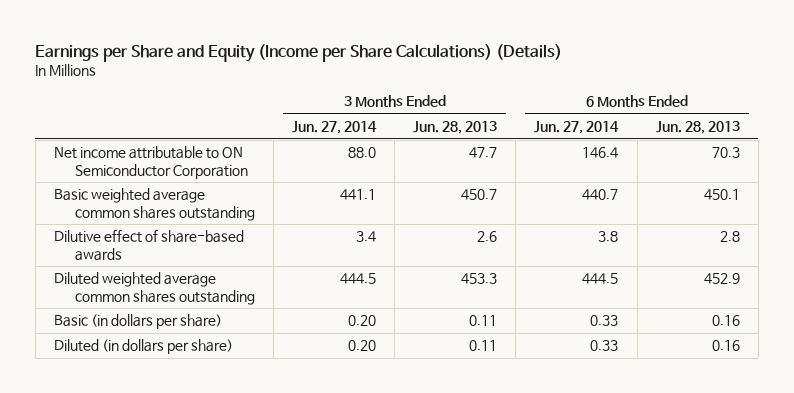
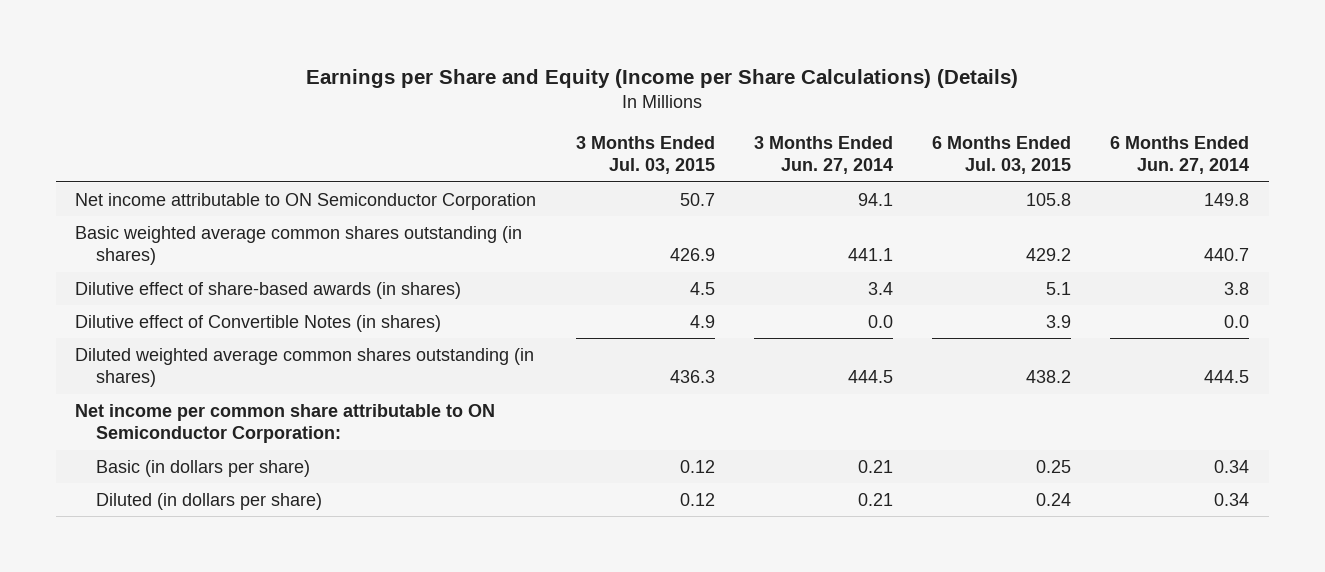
[413,121,498,135] Jun. 28, 2013 -> none
[655,121,740,135] Jun. 28, 2013 -> none
none -> [575,135,715,175] 3 Months Ended Jul. 03, 2015
none -> [932,135,1072,175] 6 Months Ended Jul. 03, 2015
[347,147,376,159] 88.0 -> [857,192,893,206] 94.1
[582,147,619,159] 146.4 -> [1204,192,1250,206] 149.8
[54,188,255,221] Basic weighted average common shares outstanding -> [75,225,523,266] Basic weighted average common shares outstanding (in shares)
[54,229,245,261] Dilutive effect of share-based awards -> [75,281,462,299] Dilutive effect of share-based awards (in shares)
none -> [75,314,442,332] Dilutive effect of Convertible Notes (in shares)
[54,272,255,305] Diluted weighted average common shares outstanding -> [75,347,535,388] Diluted weighted average common shares outstanding (in shares)
none -> [75,403,496,444] Net income per common share attributable to ON Semiconductor Corporation:
[347,315,376,327] 0.20 -> [857,459,893,473] 0.21
[590,315,619,327] 0.33 -> [1214,459,1250,473] 0.34
[347,340,376,352] 0.20 -> [857,492,893,506] 0.21
[590,340,619,352] 0.33 -> [1214,492,1250,506] 0.34

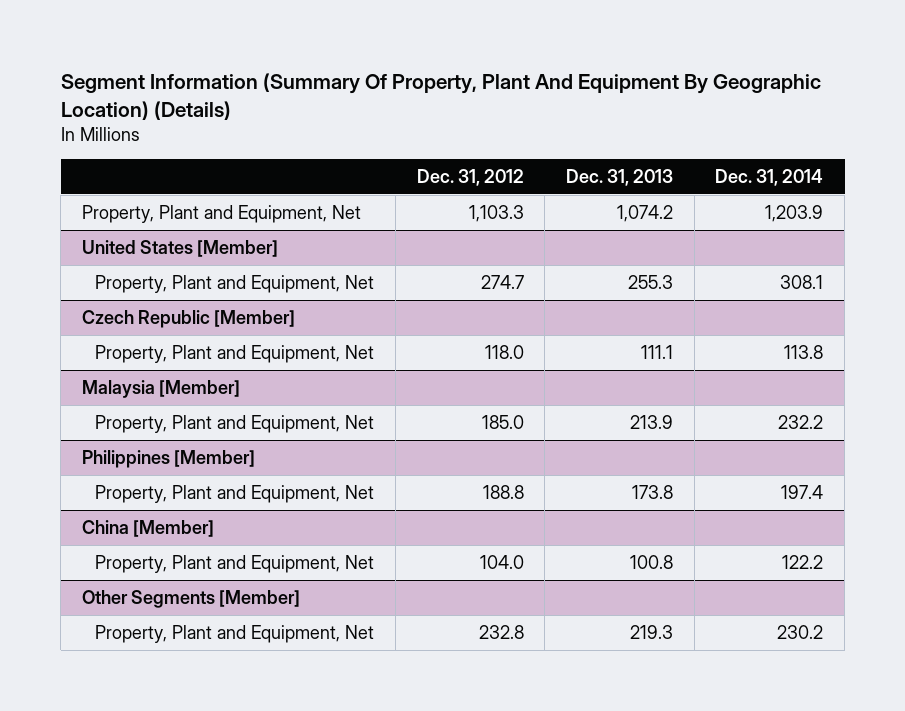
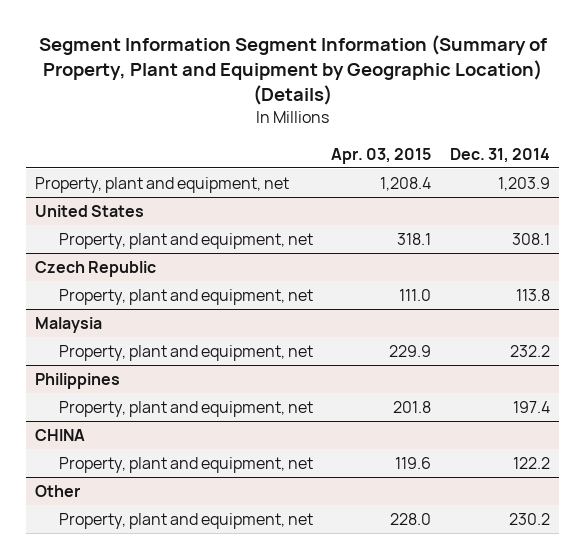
[60,72,821,120] Segment Information (Summary Of Property, Plant And Equipment By Geographic Location) (Details) -> [38,34,547,106] Segment Information Segment Information (Summary of Property, Plant and Equipment by Geographic Location) (Details)
[416,168,524,186] Dec. 31, 2012 -> none
[566,168,674,186] Dec. 31, 2013 -> none
none -> [331,147,432,164] Apr. 03, 2015
[82,589,301,608] Other Segments [Member] -> none
[82,204,362,223] Property, Plant and Equipment, Net -> [35,177,290,194] Property, plant and equipment, net
[82,239,279,257] United States [Member] -> [35,205,145,218] United States
[95,274,375,293] Property, Plant and Equipment, Net -> [58,233,313,250] Property, plant and equipment, net
[82,309,296,328] Czech Republic [Member] -> [35,261,157,278] Czech Republic
[95,344,375,363] Property, Plant and Equipment, Net -> [58,289,313,306] Property, plant and equipment, net
[82,379,241,398] Malaysia [Member] -> [35,317,103,334] Malaysia
[95,414,375,433] Property, Plant and Equipment, Net -> [58,345,313,362] Property, plant and equipment, net
[82,449,256,468] Philippines [Member] -> [35,373,121,390] Philippines
[95,484,375,503] Property, Plant and Equipment, Net -> [58,401,313,418] Property, plant and equipment, net
[82,519,215,537] China [Member] -> [35,429,86,442] CHINA
[95,554,375,573] Property, Plant and Equipment, Net -> [58,457,313,474] Property, plant and equipment, net
none -> [35,485,81,498] Other
[95,624,375,643] Property, Plant and Equipment, Net -> [58,513,313,530] Property, plant and equipment, net

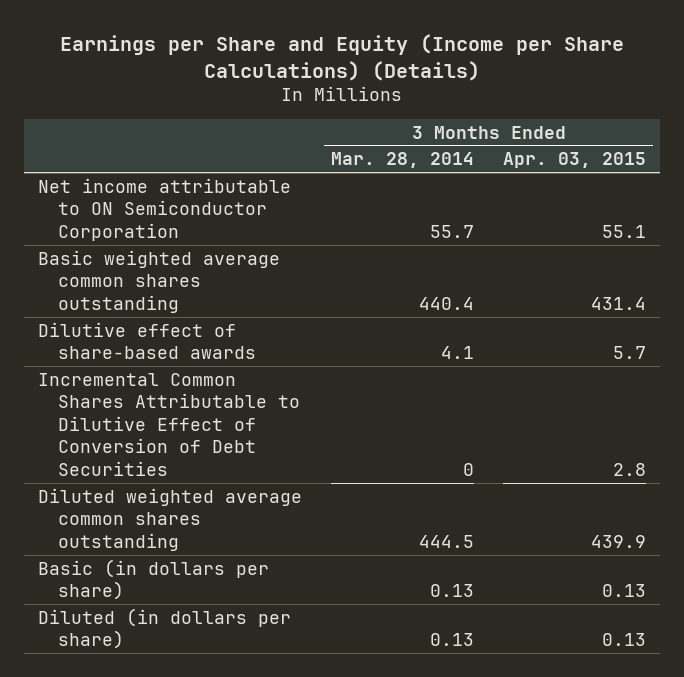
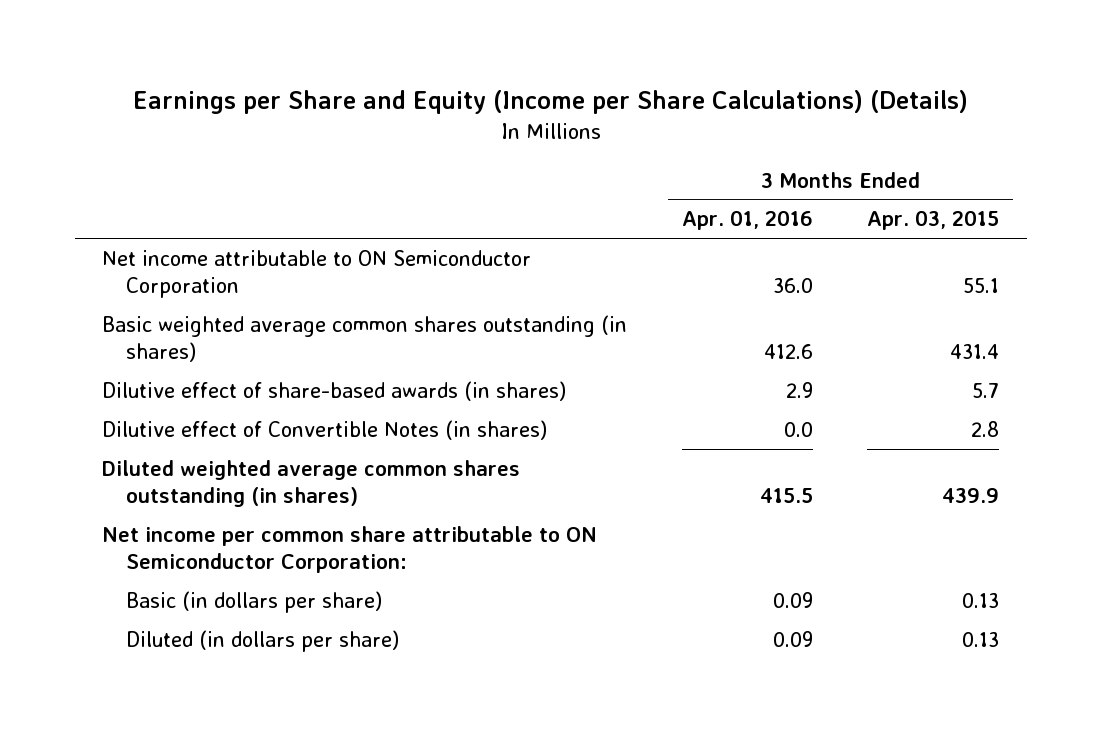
[331,152,475,169] Mar. 28, 2014 -> none
none -> [681,210,813,231] Apr. 01, 2016
[38,249,281,313] Basic weighted average common shares outstanding -> [102,314,628,363] Basic weighted average common shares outstanding (in shares)
[38,321,256,360] Dilutive effect of share-based awards -> [102,380,567,401] Dilutive effect of share-based awards (in shares)
[38,372,300,476] Incremental Common Shares Attributable to Dilutive Effect of Conversion of Debt Securities -> [102,419,548,440] Dilutive effect of Convertible Notes (in shares)
[38,487,303,551] Diluted weighted average common shares outstanding -> [102,459,521,508] Diluted weighted average common shares outstanding (in shares)
none -> [102,525,598,574] Net income per common share attributable to ON Semiconductor Corporation:

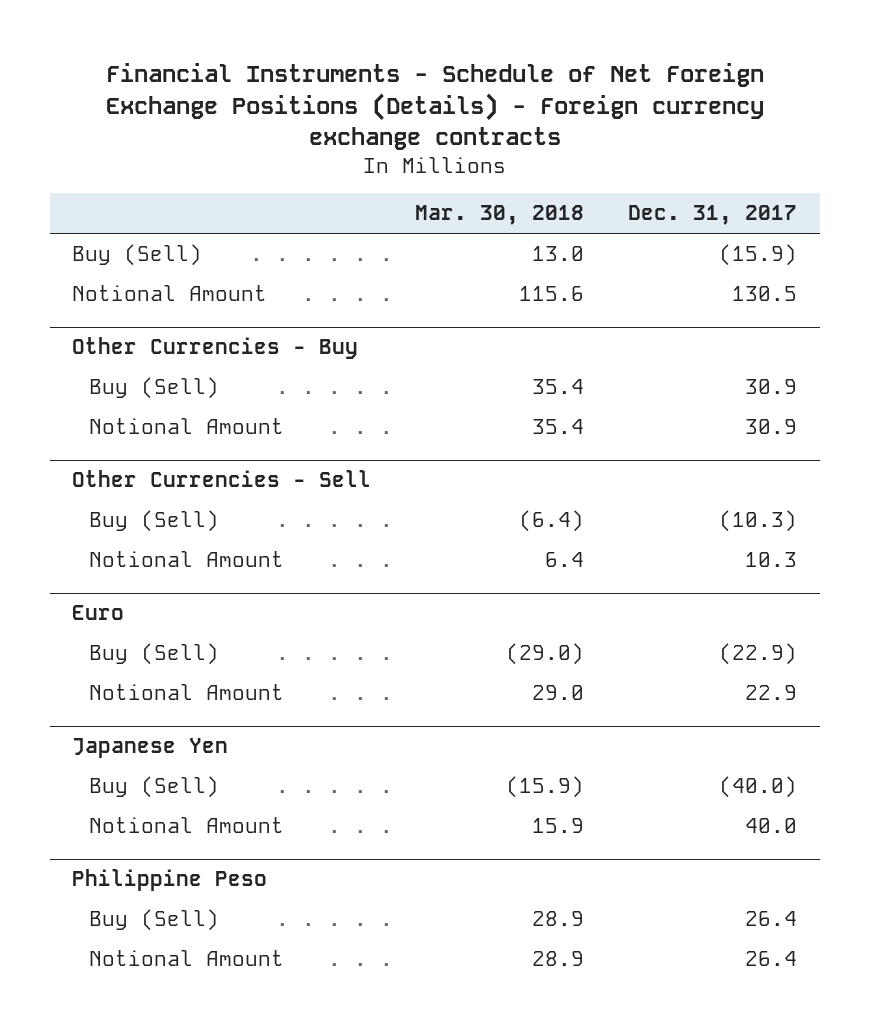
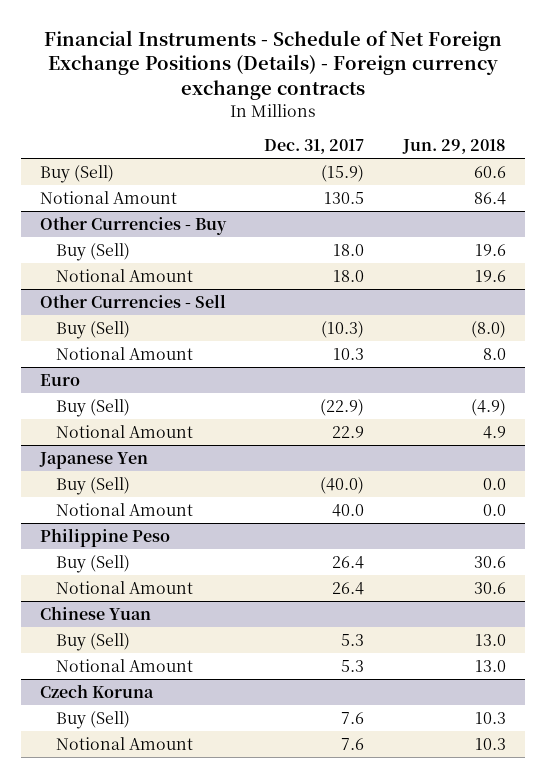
[415,205,585,226] Mar. 30, 2018 -> none
none -> [401,139,506,155] Jun. 29, 2018
[745,379,798,395] 30.9 -> [333,243,365,256] 18.0
[745,419,798,435] 30.9 -> [333,269,365,282] 18.0
none -> [40,605,152,620] Chinese Yuan
none -> [55,632,130,651] Buy (Sell)
none -> [55,658,193,672] Notional Amount
none -> [40,683,155,698] Czech Koruna
none -> [55,710,130,729] Buy (Sell)
none -> [55,736,193,750] Notional Amount

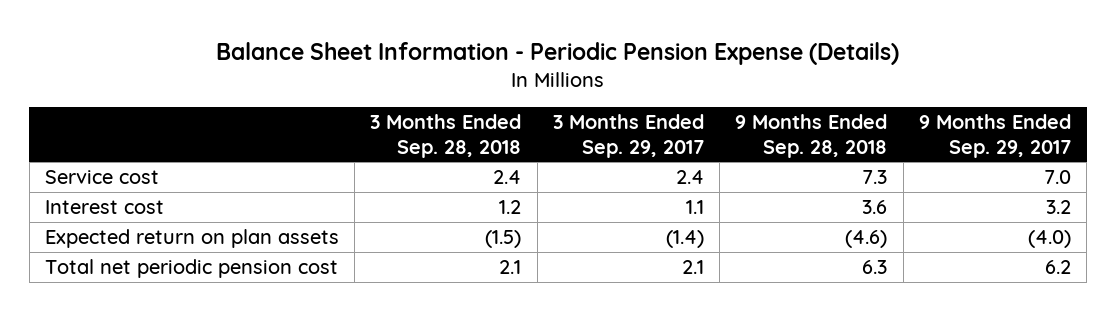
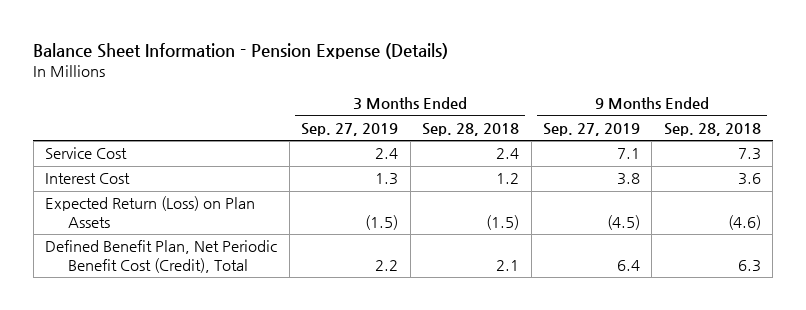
[215,41,899,65] Balance Sheet Information - Periodic Pension Expense (Details) -> [33,43,449,60] Balance Sheet Information - Pension Expense (Details)
[552,113,704,158] 3 Months Ended Sep. 29, 2017 -> none
[919,113,1072,158] 9 Months Ended Sep. 29, 2017 -> none
none -> [301,122,399,136] Sep. 27, 2019
none -> [543,122,641,136] Sep. 27, 2019
[44,169,159,184] Service cost -> [45,147,128,160] Service Cost
[44,199,164,214] Interest cost -> [45,173,131,185] Interest Cost
[44,228,339,248] Expected return on plan assets -> [45,196,256,229] Expected Return (Loss) on Plan Assets
[44,258,338,278] Total net periodic pension cost -> [45,240,278,274] Defined Benefit Plan, Net Periodic Benefit Cost (Credit), Total

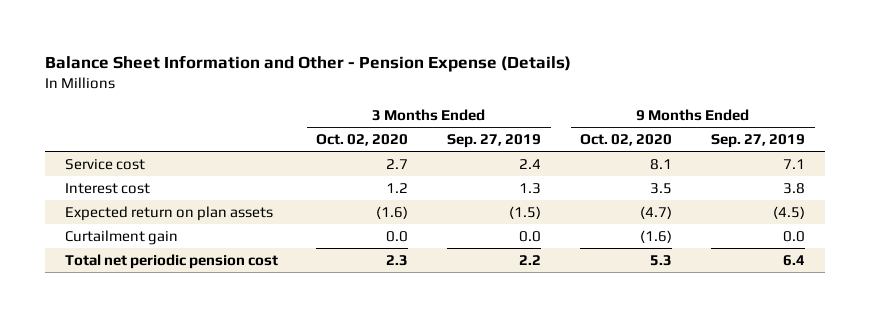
[33,43,449,60] Balance Sheet Information - Pension Expense (Details) -> [45,55,572,73] Balance Sheet Information and Other - Pension Expense (Details)
[422,122,520,136] Sep. 28, 2018 -> none
[663,122,761,136] Sep. 28, 2018 -> none
none -> [316,133,409,146] Oct. 02, 2020
none -> [580,133,673,146] Oct. 02, 2020
[45,147,128,160] Service Cost -> [64,158,145,170] Service cost
[45,173,131,185] Interest Cost -> [64,182,150,194] Interest cost
[45,196,256,229] Expected Return (Loss) on Plan Assets -> [64,205,273,221] Expected return on plan assets
none -> [64,229,178,245] Curtailment gain
[45,240,278,274] Defined Benefit Plan, Net Periodic Benefit Cost (Credit), Total -> [64,253,278,269] Total net periodic pension cost

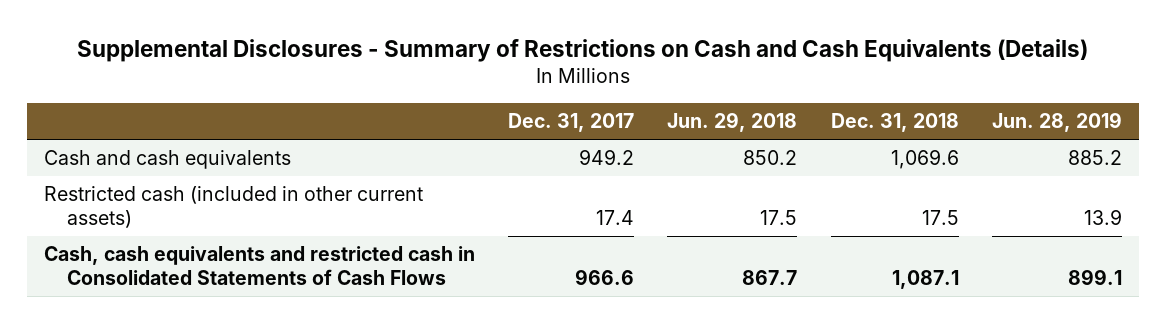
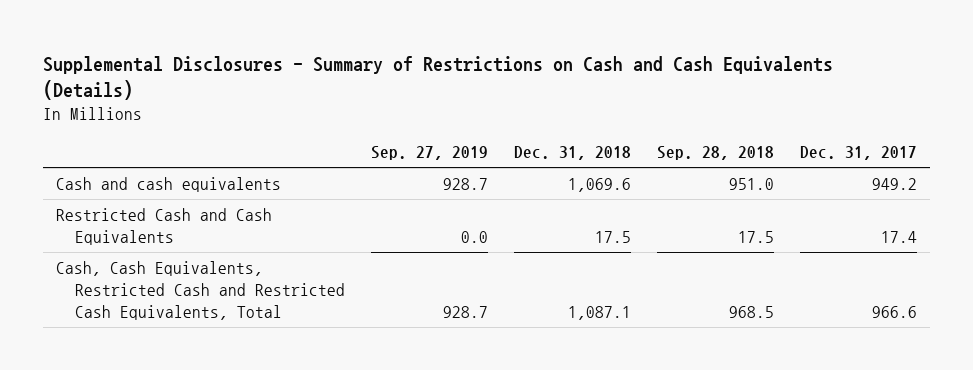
[667,111,798,132] Jun. 29, 2018 -> none
[991,111,1122,132] Jun. 28, 2019 -> none
none -> [371,146,489,161] Sep. 27, 2019
none -> [656,146,774,161] Sep. 28, 2018
[43,186,423,228] Restricted cash (included in other current assets) -> [56,207,273,245] Restricted Cash and Cash Equivalents
[43,246,475,285] Cash, cash equivalents and restricted cash in Consolidated Statements of Cash Flows -> [56,260,346,320] Cash, Cash Equivalents, Restricted Cash and Restricted Cash Equivalents, Total

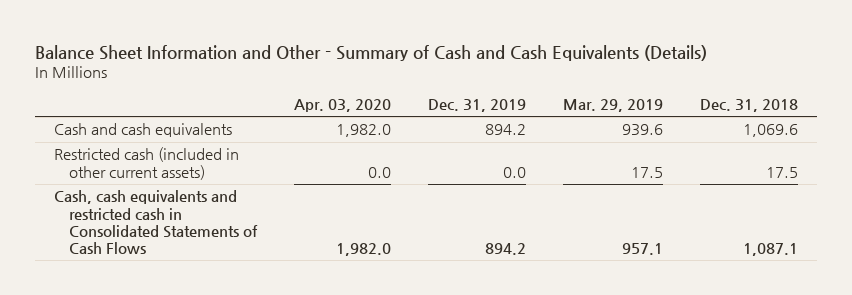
[43,55,834,101] Supplemental Disclosures - Summary of Restrictions on Cash and Cash Equivalents (Details) -> [35,44,708,61] Balance Sheet Information and Other - Summary of Cash and Cash Equivalents (Details)
[371,146,489,161] Sep. 27, 2019 -> none
[656,146,774,161] Sep. 28, 2018 -> none
[799,146,917,161] Dec. 31, 2017 -> none
none -> [293,98,391,112] Apr. 03, 2020
none -> [427,98,526,112] Dec. 31, 2019
none -> [563,98,664,112] Mar. 29, 2019
[56,207,273,245] Restricted Cash and Cash Equivalents -> [53,147,239,180] Restricted cash (included in other current assets)
[56,260,346,320] Cash, Cash Equivalents, Restricted Cash and Restricted Cash Equivalents, Total -> [53,190,258,254] Cash, cash equivalents and restricted cash in Consolidated Statements of Cash Flows

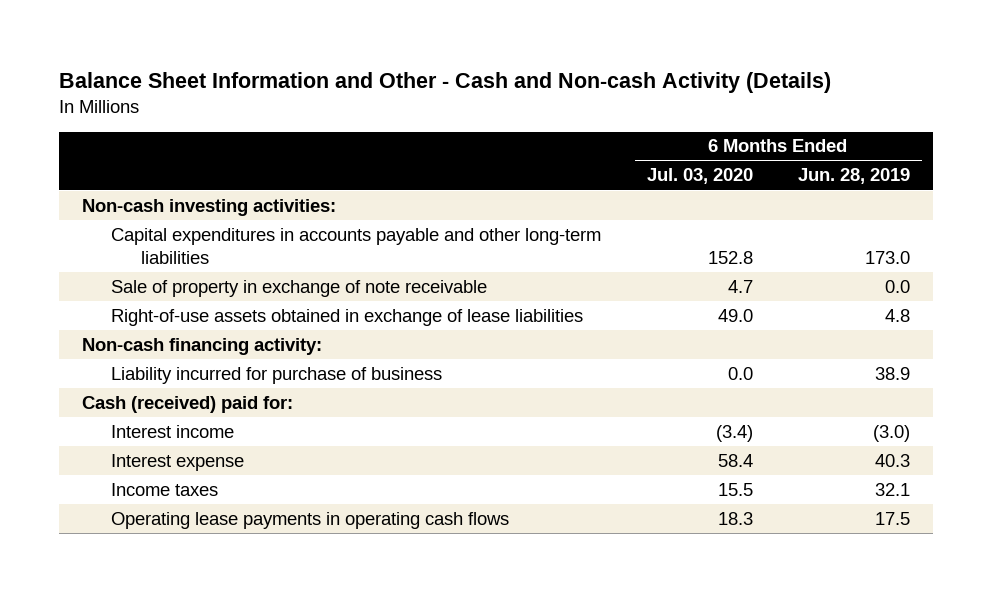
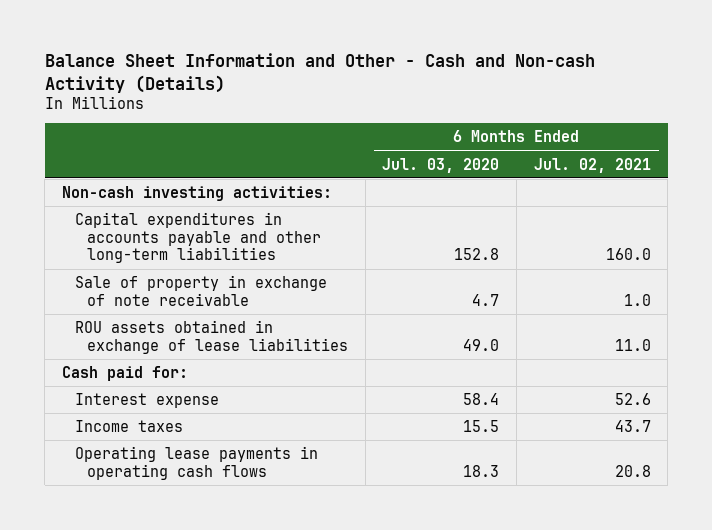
[798,168,911,185] Jun. 28, 2019 -> none
none -> [533,157,651,173] Jul. 02, 2021
[81,337,322,355] Non-cash financing activity: -> none
[111,366,443,384] Liability incurred for purchase of business -> none
[111,424,235,438] Interest income -> none
[111,308,584,326] Right-of-use assets obtained in exchange of lease liabilities -> [74,319,349,354] ROU assets obtained in exchange of lease liabilities
[81,395,293,413] Cash (received) paid for: -> [61,365,188,381] Cash paid for:

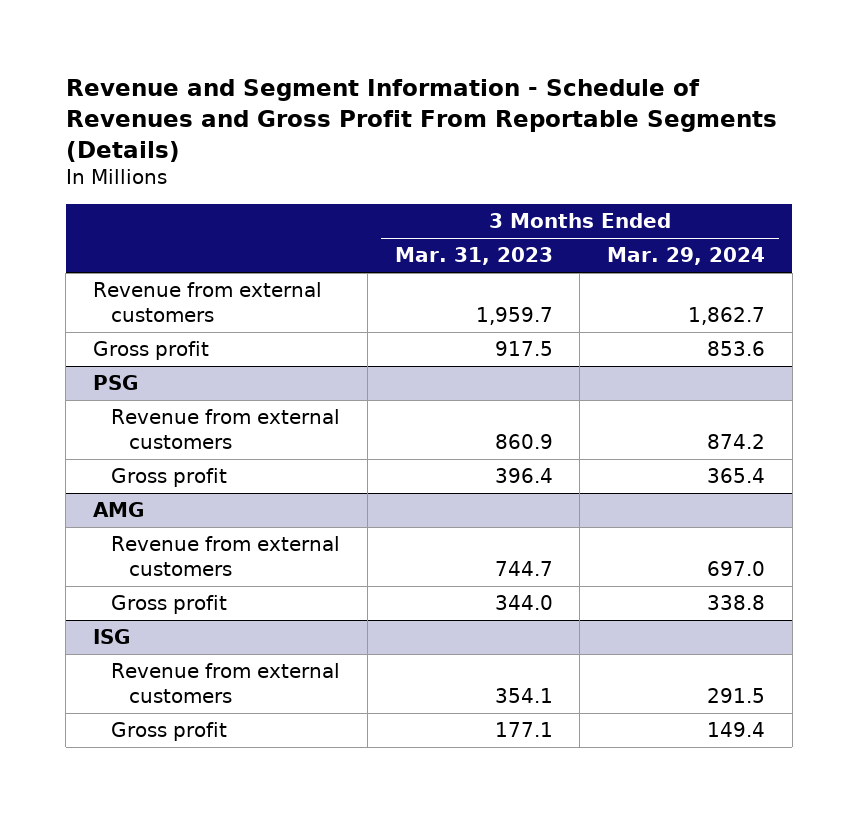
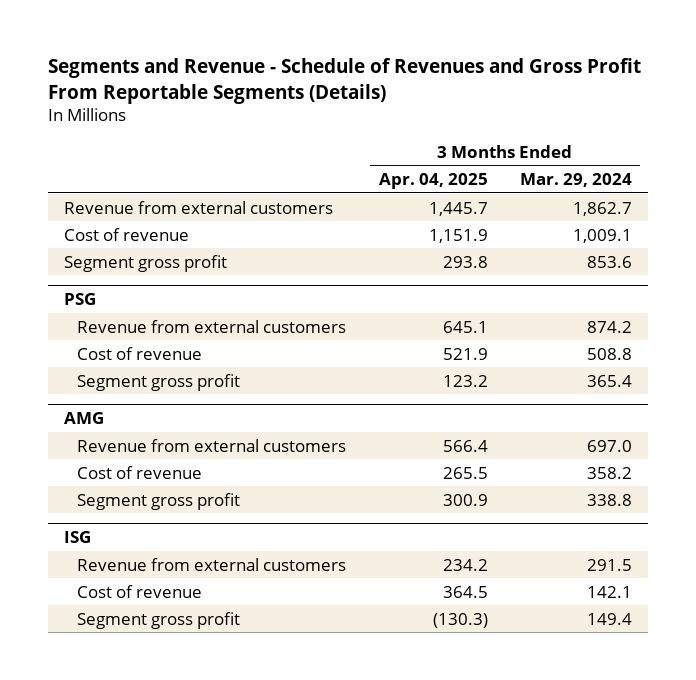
[65,79,777,162] Revenue and Segment Information - Schedule of Revenues and Gross Profit From Reportable Segments (Details) -> [47,58,641,105] Segments and Revenue - Schedule of Revenues and Gross Profit From Reportable Segments (Details)
[394,247,553,266] Mar. 31, 2023 -> none
none -> [378,173,488,190] Apr. 04, 2025
none -> [63,227,189,241] Cost of revenue
[92,341,209,361] Gross profit -> [63,254,227,272] Segment gross profit
none -> [77,346,203,360] Cost of revenue
[111,468,228,488] Gross profit -> [77,373,241,391] Segment gross profit
none -> [77,465,203,479] Cost of revenue
[111,595,228,615] Gross profit -> [77,492,241,510] Segment gross profit
none -> [77,584,203,598] Cost of revenue
[111,722,228,742] Gross profit -> [77,611,241,629] Segment gross profit

